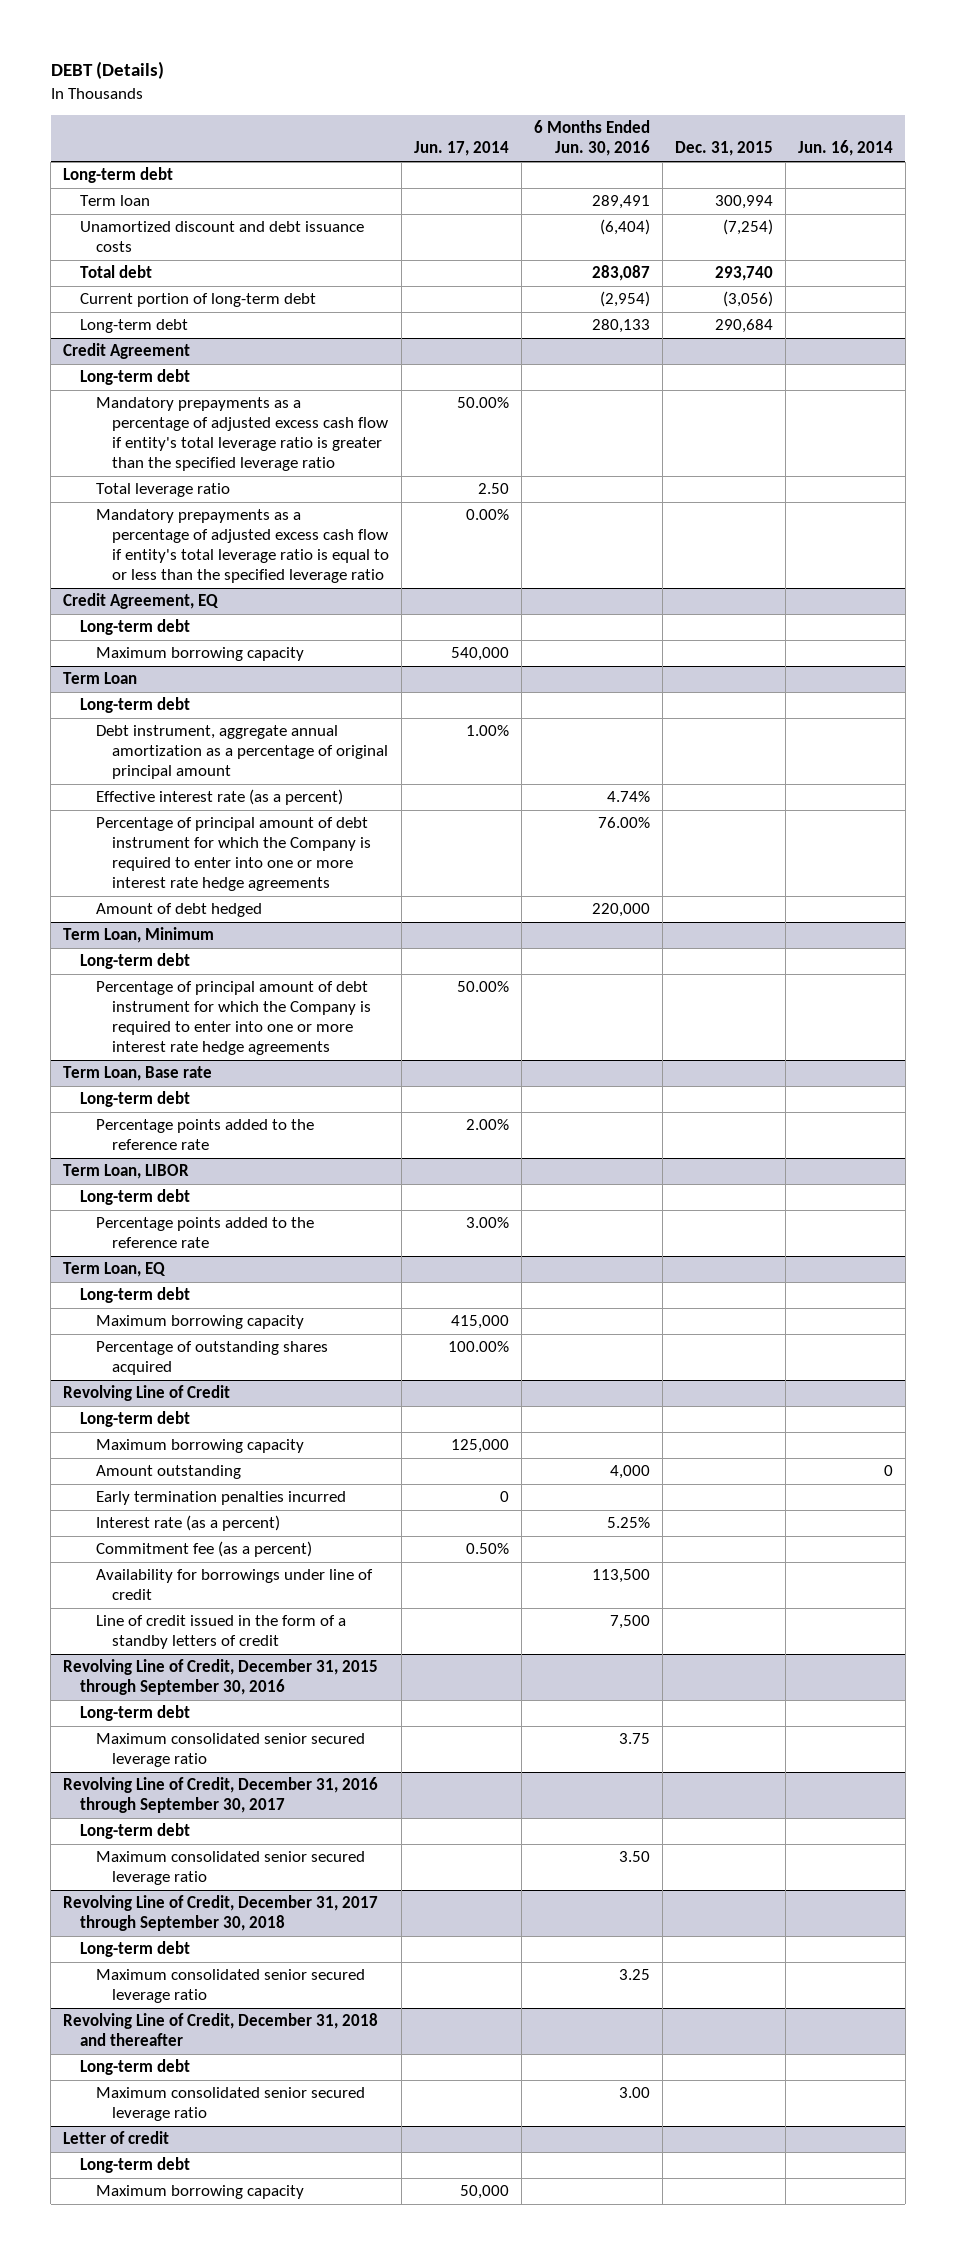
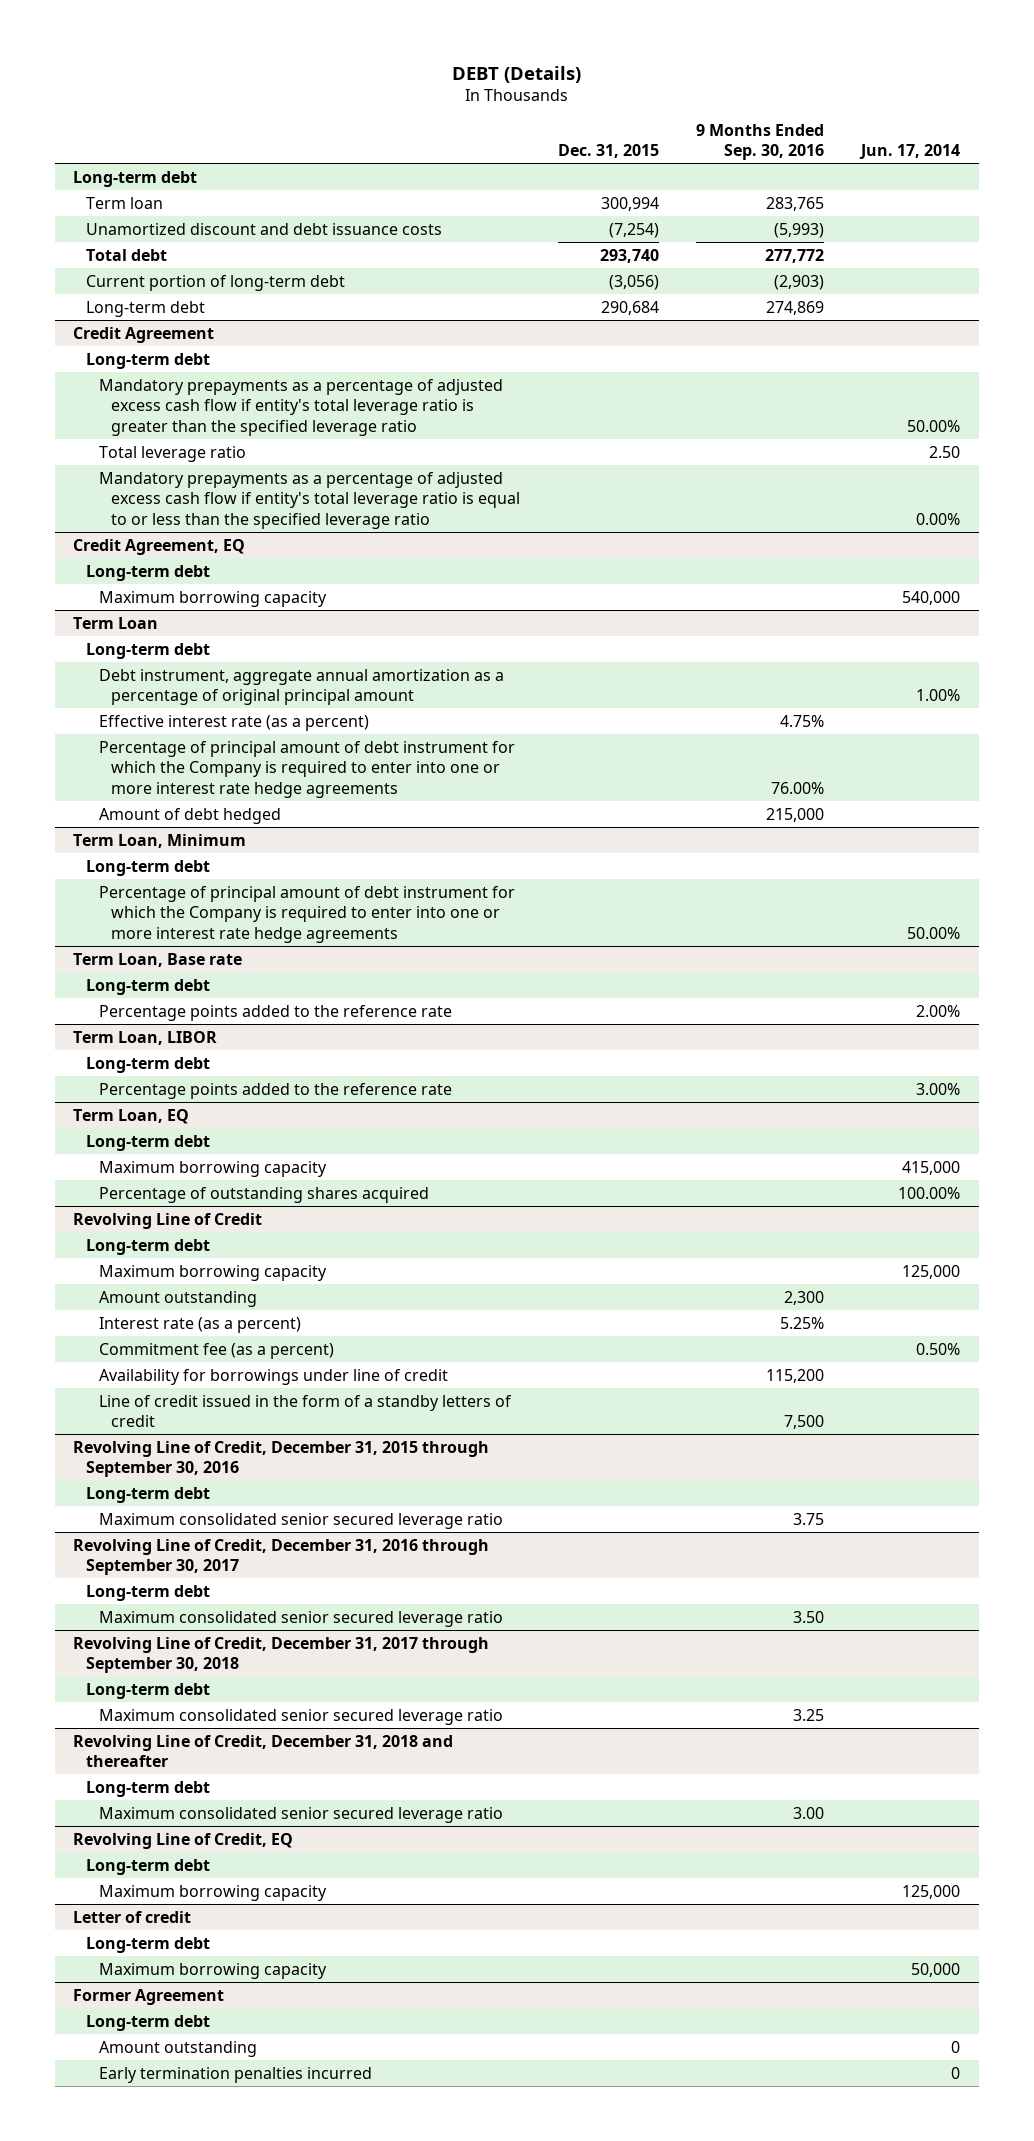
[533,120,650,157] 6 Months Ended Jun. 30, 2016 -> none
[797,140,893,157] Jun. 16, 2014 -> none
none -> [695,123,824,161] 9 Months Ended Sep. 30, 2016
[95,1491,346,1506] Early termination penalties incurred -> none
none -> [73,1832,294,1849] Revolving Line of Credit, EQ
none -> [86,1858,211,1875] Long-term debt
none -> [98,1884,327,1901] Maximum borrowing capacity
none -> [73,1988,225,2005] Former Agreement
none -> [86,2014,211,2031] Long-term debt
none -> [98,2040,257,2057] Amount outstanding
none -> [98,2066,372,2083] Early termination penalties incurred

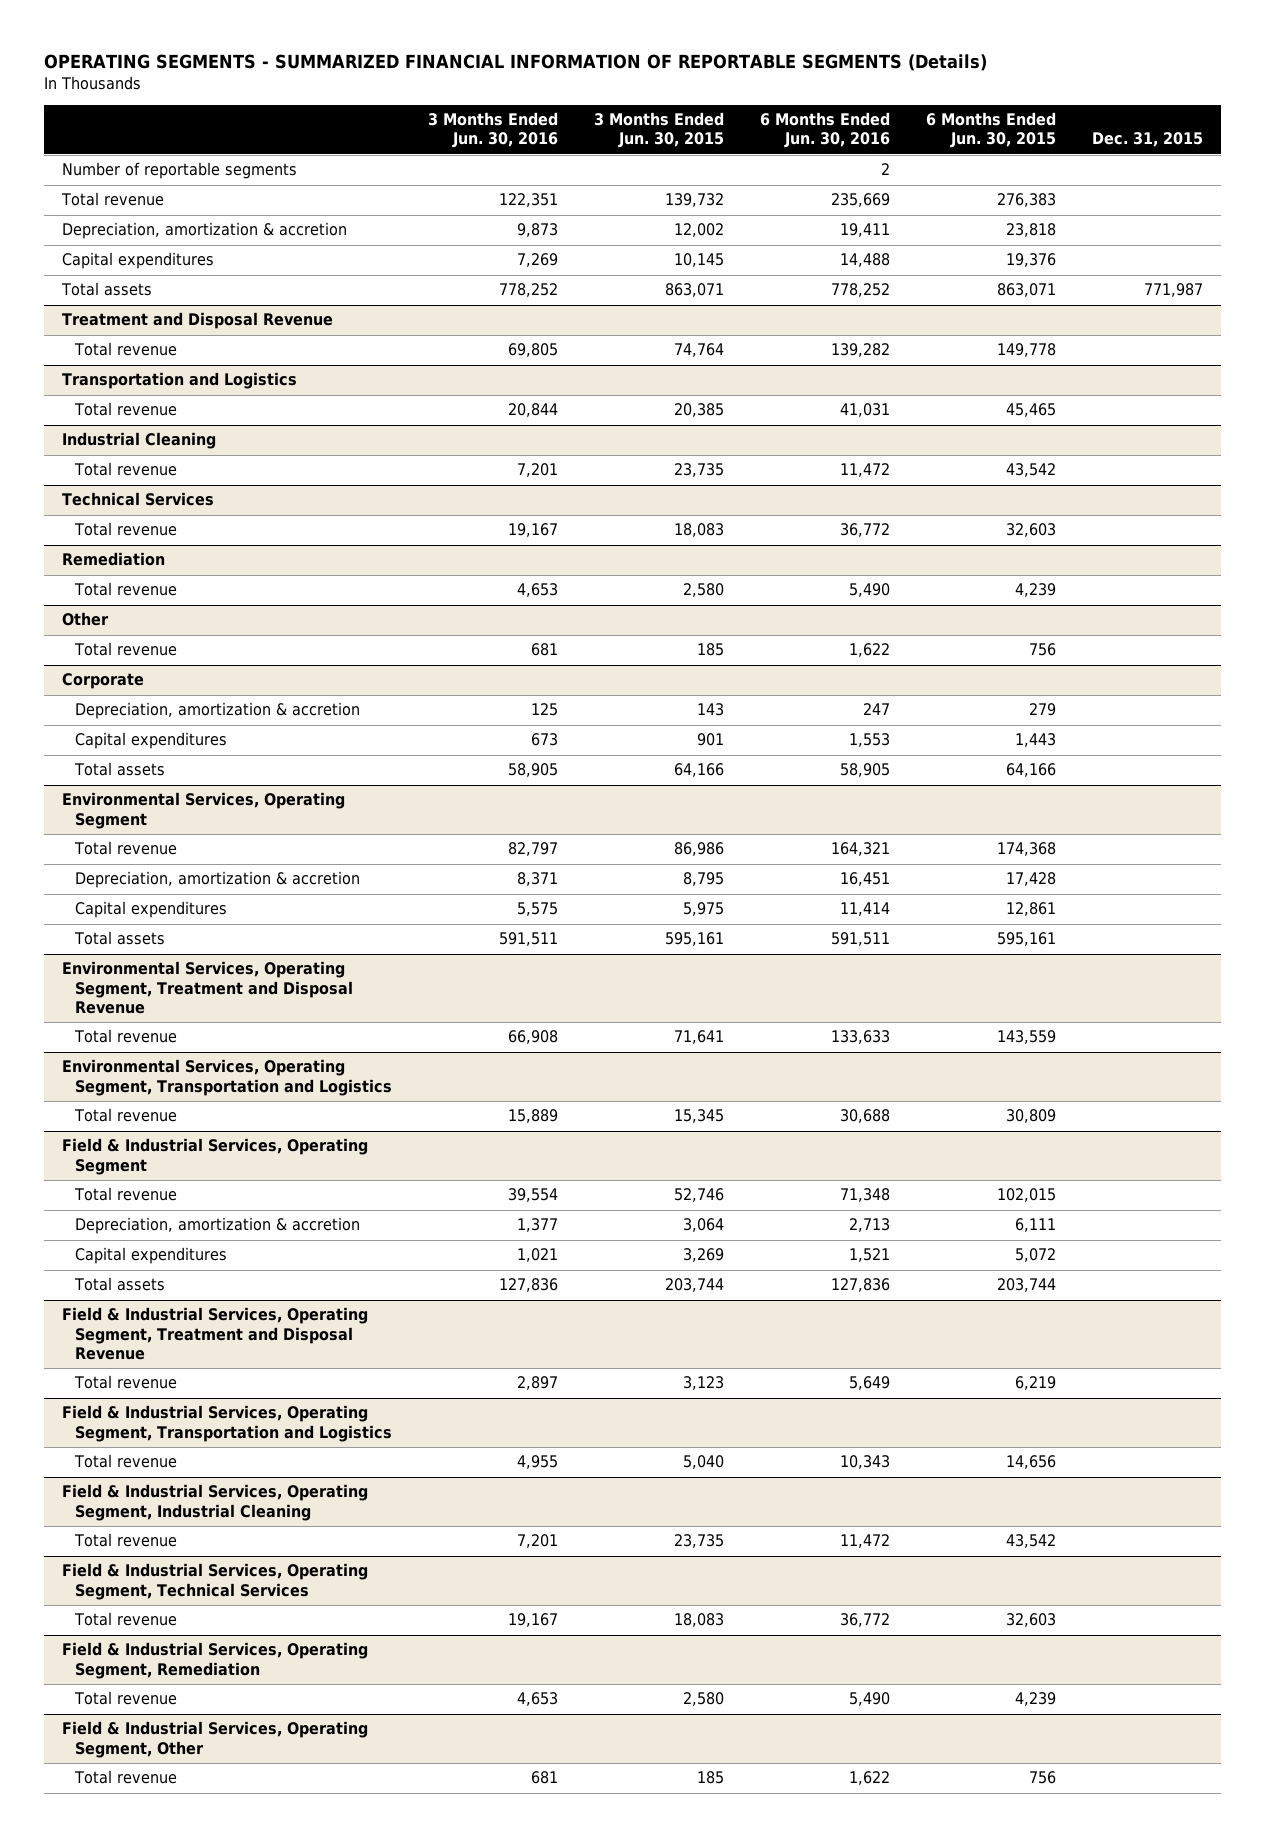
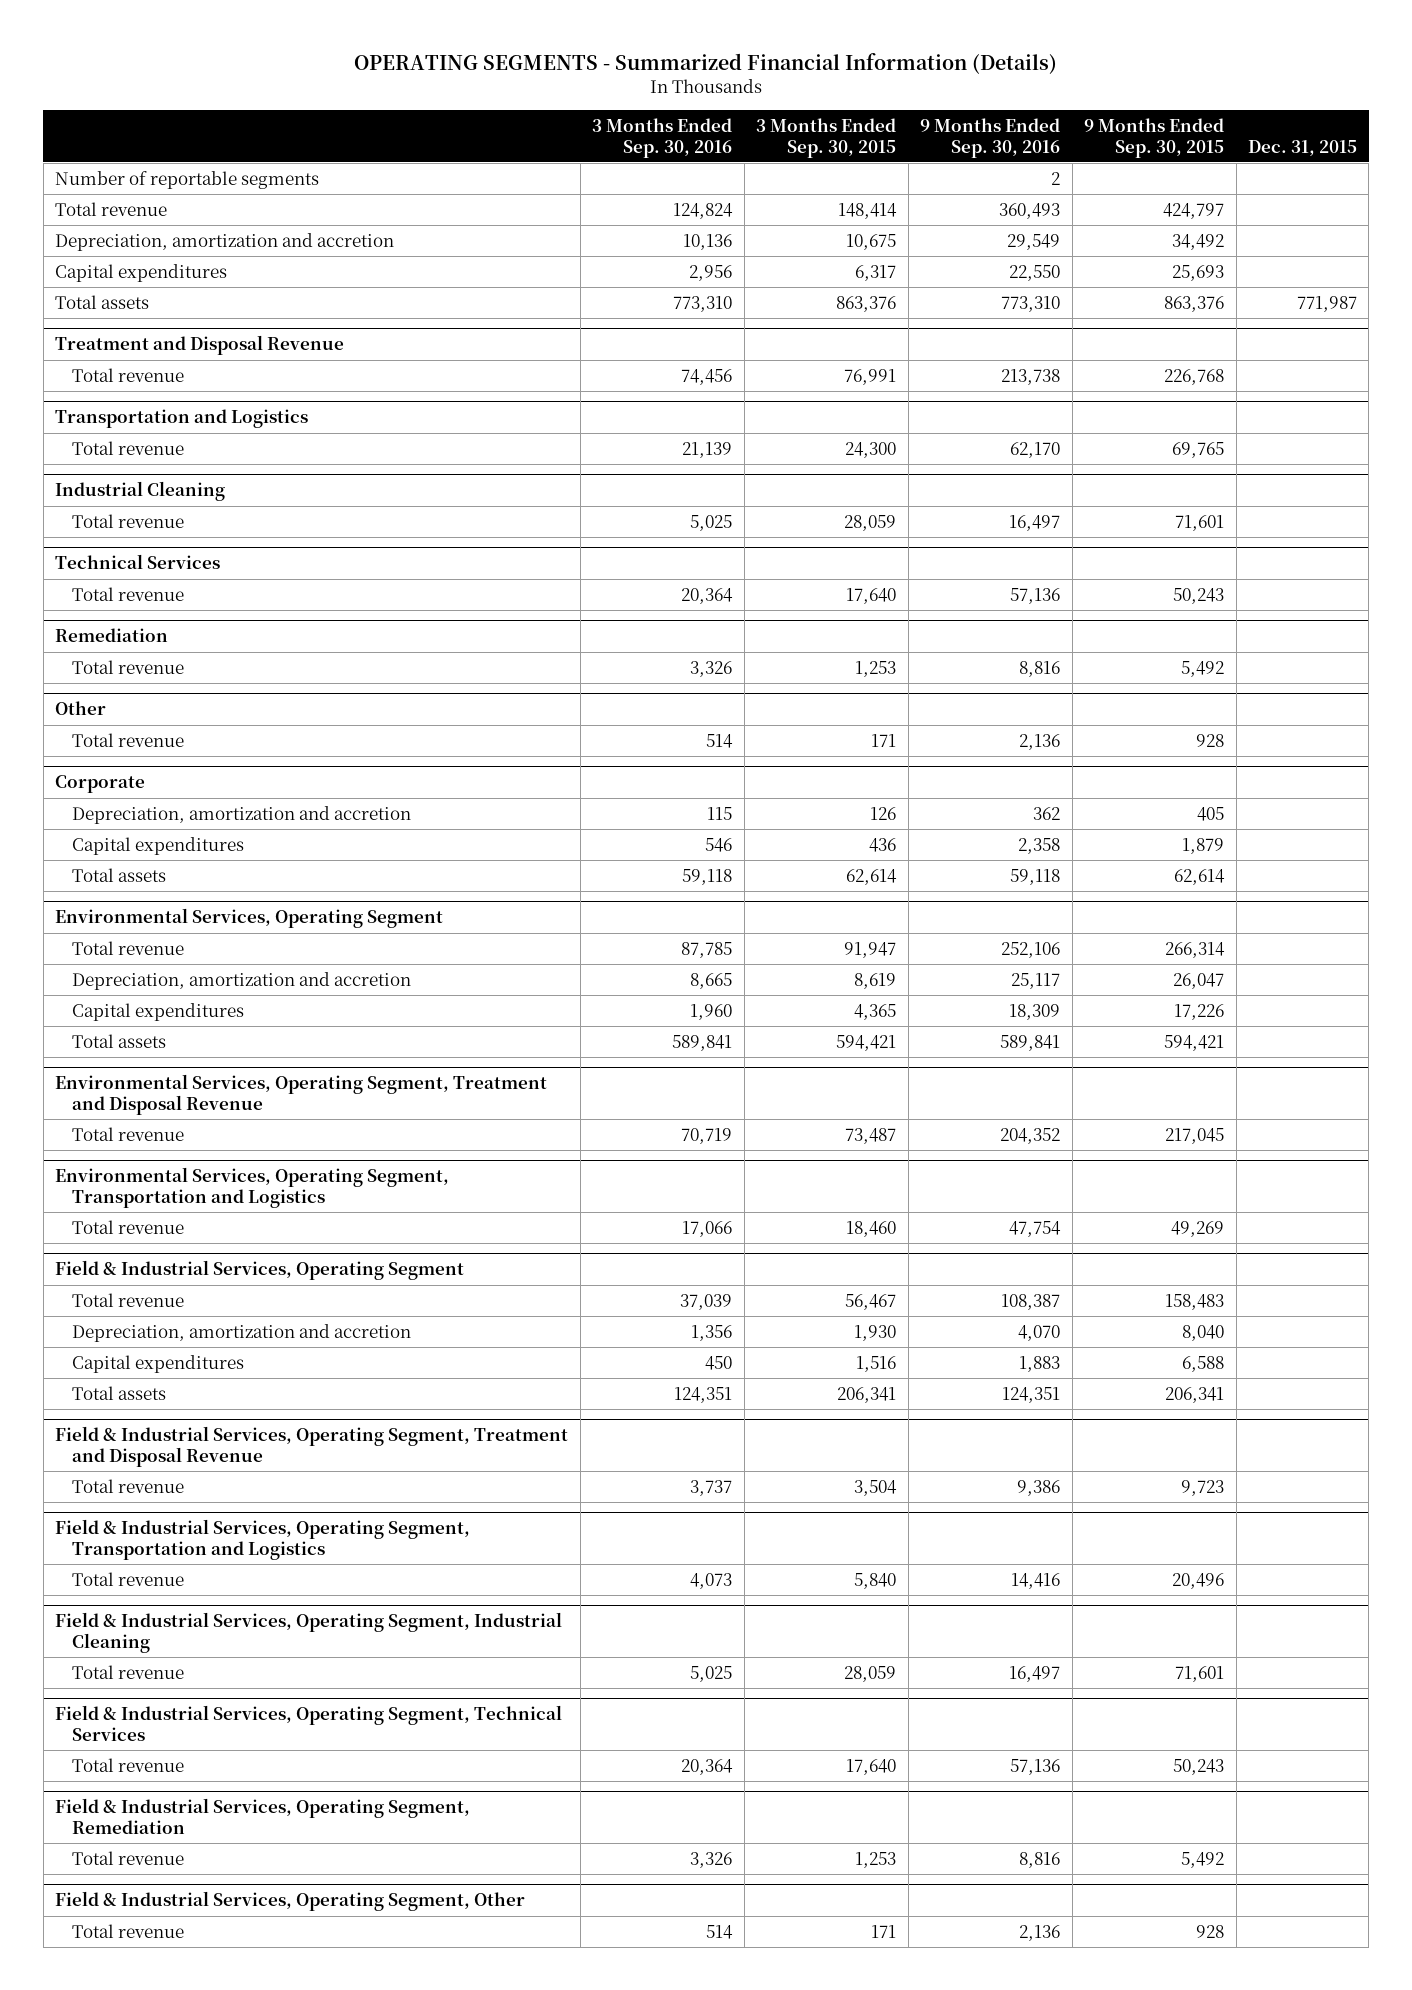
[44,54,988,72] OPERATING SEGMENTS - SUMMARIZED FINANCIAL INFORMATION OF REPORTABLE SEGMENTS (Details) -> [354,52,1058,74] OPERATING SEGMENTS - Summarized Financial Information (Details)
[428,112,559,149] 3 Months Ended Jun. 30, 2016 -> none
[593,112,724,149] 3 Months Ended Jun. 30, 2015 -> none
[759,112,890,149] 6 Months Ended Jun. 30, 2016 -> none
[925,112,1056,149] 6 Months Ended Jun. 30, 2015 -> none
none -> [592,117,733,158] 3 Months Ended Sep. 30, 2016
none -> [756,117,897,158] 3 Months Ended Sep. 30, 2015
none -> [920,117,1061,158] 9 Months Ended Sep. 30, 2016
none -> [1084,117,1225,158] 9 Months Ended Sep. 30, 2015
[62,222,348,240] Depreciation, amortization & accretion -> [55,232,395,251] Depreciation, amortization and accretion
[75,702,361,720] Depreciation, amortization & accretion -> [71,805,411,824] Depreciation, amortization and accretion
[75,871,361,889] Depreciation, amortization & accretion -> [71,971,411,990] Depreciation, amortization and accretion
[75,1217,361,1235] Depreciation, amortization & accretion -> [71,1323,411,1342] Depreciation, amortization and accretion

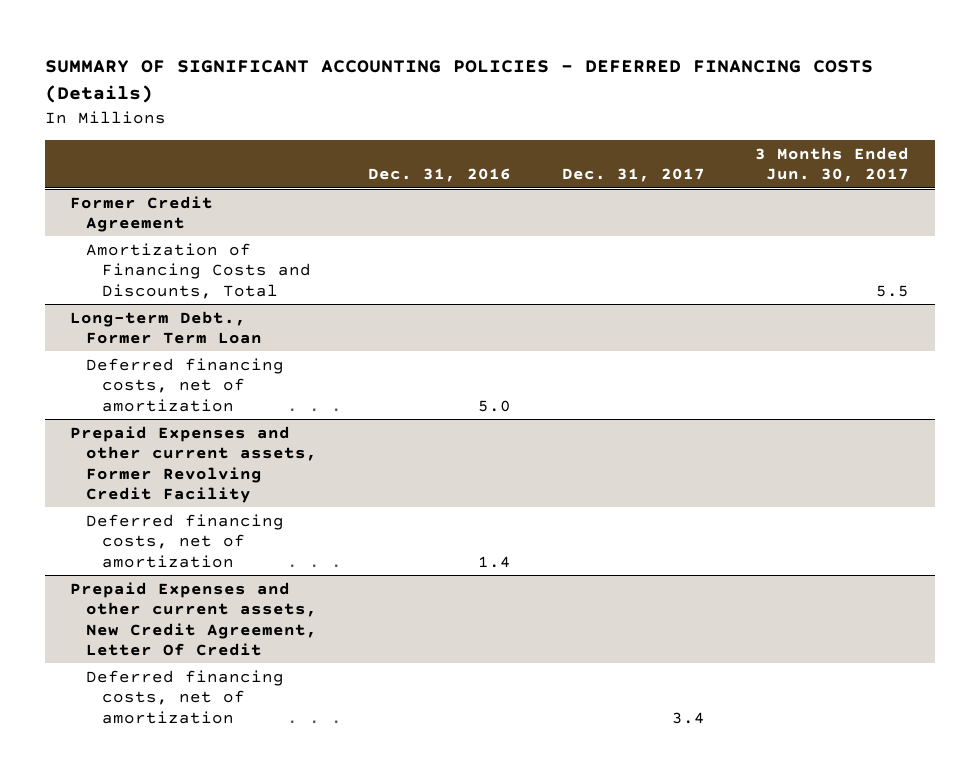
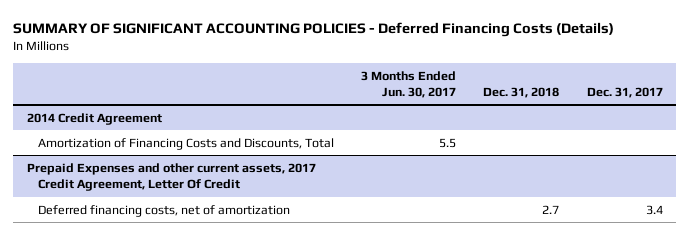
[44,59,873,104] SUMMARY OF SIGNIFICANT ACCOUNTING POLICIES - DEFERRED FINANCING COSTS (Details) -> [13,21,615,37] SUMMARY OF SIGNIFICANT ACCOUNTING POLICIES - Deferred Financing Costs (Details)
[367,168,511,183] Dec. 31, 2016 -> none
none -> [483,86,560,98] Dec. 31, 2018
[69,195,213,233] Former Credit Agreement -> [26,112,162,125] 2014 Credit Agreement
[69,310,262,345] Long-term Debt., Former Term Loan -> none
[85,357,284,412] Deferred financing costs, net of amortization -> none
[69,425,317,504] Prepaid Expenses and other current assets, Former Revolving Credit Facility -> none
[85,513,284,568] Deferred financing costs, net of amortization -> none
[69,581,317,657] Prepaid Expenses and other current assets, New Credit Agreement, Letter Of Credit -> [26,162,316,192] Prepaid Expenses and other current assets, 2017 Credit Agreement, Letter Of Credit

